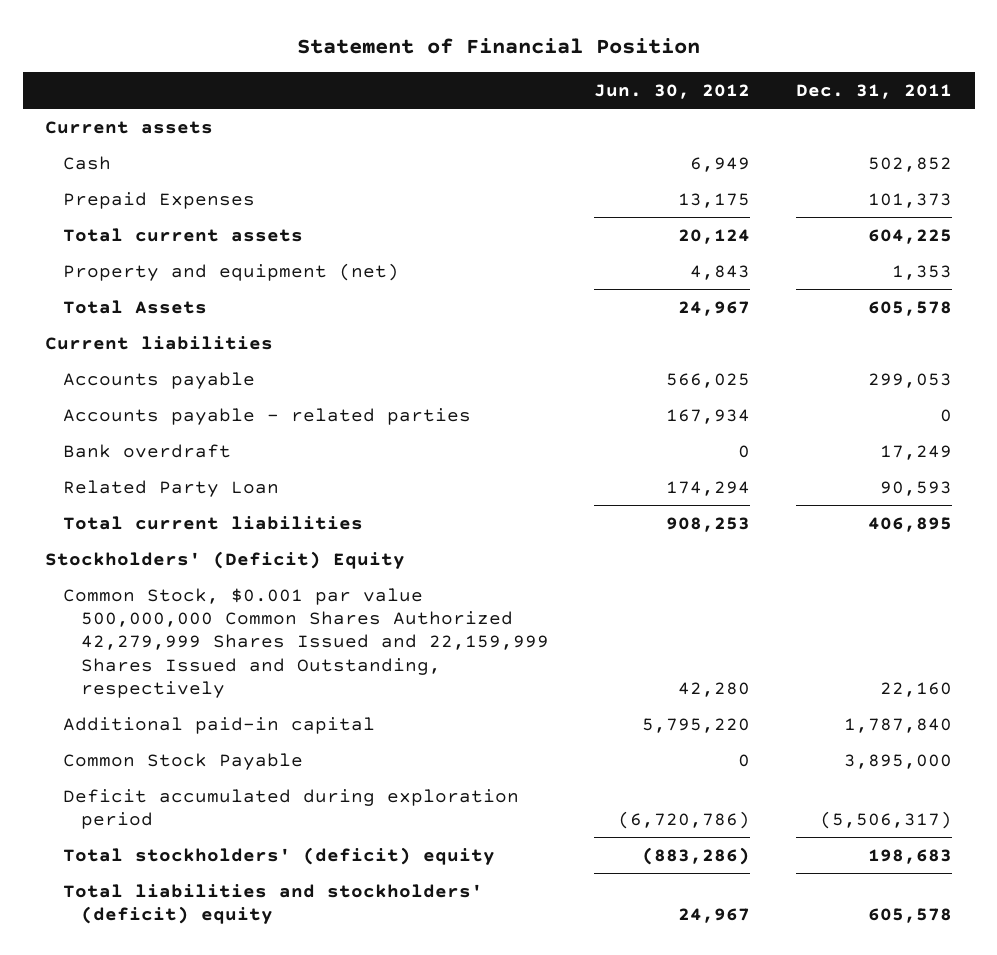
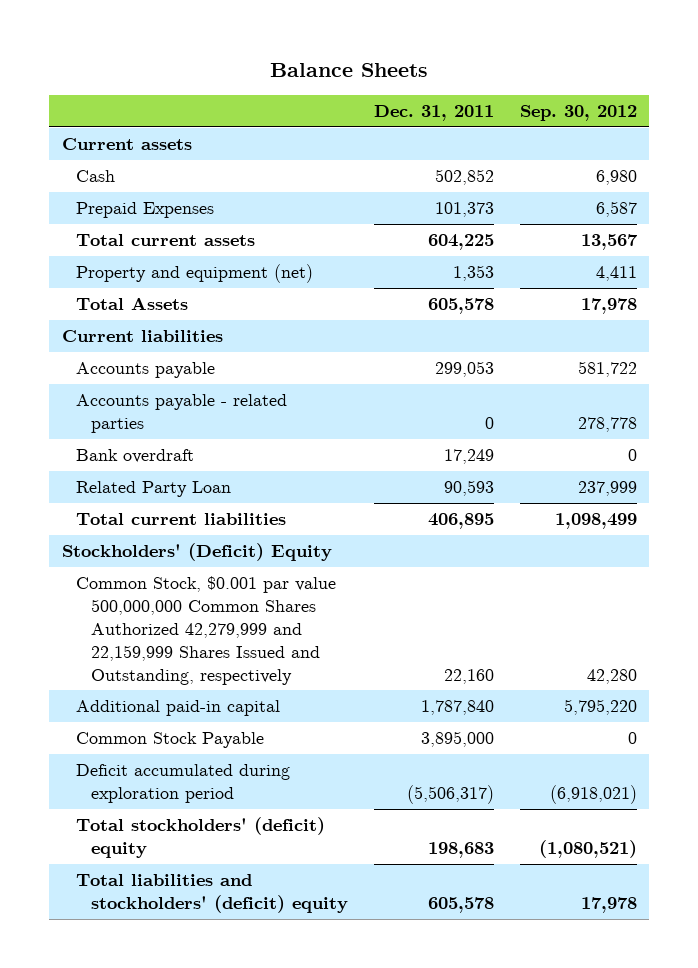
[296,37,700,54] Statement of Financial Position -> [270,62,429,77] Balance Sheets
[594,83,751,99] Jun. 30, 2012 -> none
none -> [519,105,637,122] Sep. 30, 2012
[63,587,549,699] Common Stock, $0.001 par value 500,000,000 Common Shares Authorized 42,279,999 Shares Issued and 22,159,999 Shares Issued and Outstanding, respectively -> [76,576,337,685] Common Stock, $0.001 par value 500,000,000 Common Shares Authorized 42,279,999 and 22,159,999 Shares Issued and Outstanding, respectively

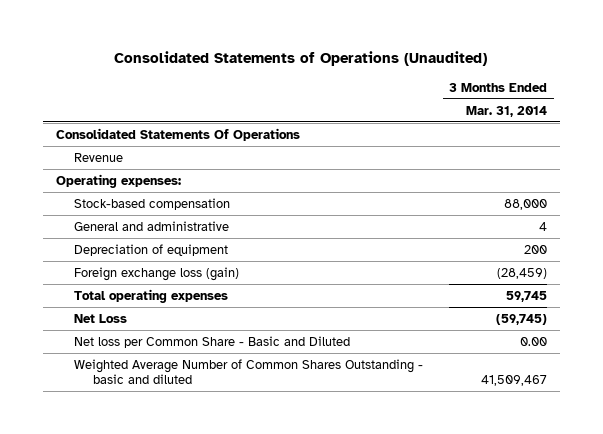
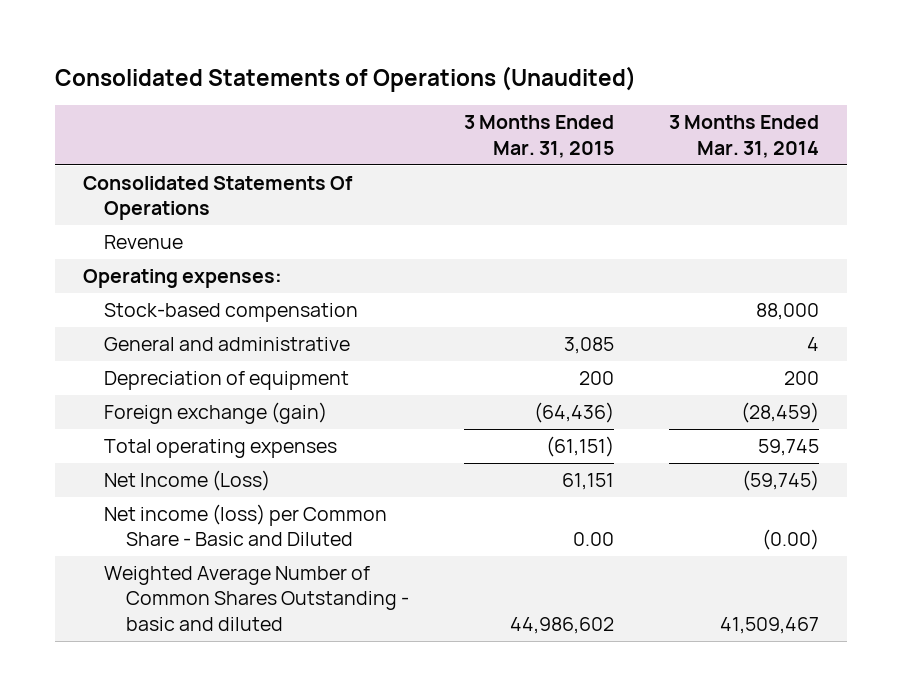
none -> [464,115,615,158] 3 Months Ended Mar. 31, 2015
[74,266,240,281] Foreign exchange loss (gain) -> [104,401,328,424] Foreign exchange (gain)
[74,313,128,323] Net Loss -> [104,469,271,491] Net Income (Loss)
[74,335,351,348] Net loss per Common Share - Basic and Diluted -> [104,503,388,547] Net income (loss) per Common Share - Basic and Diluted
[520,336,548,346] 0.00 -> [762,529,820,551] (0.00)

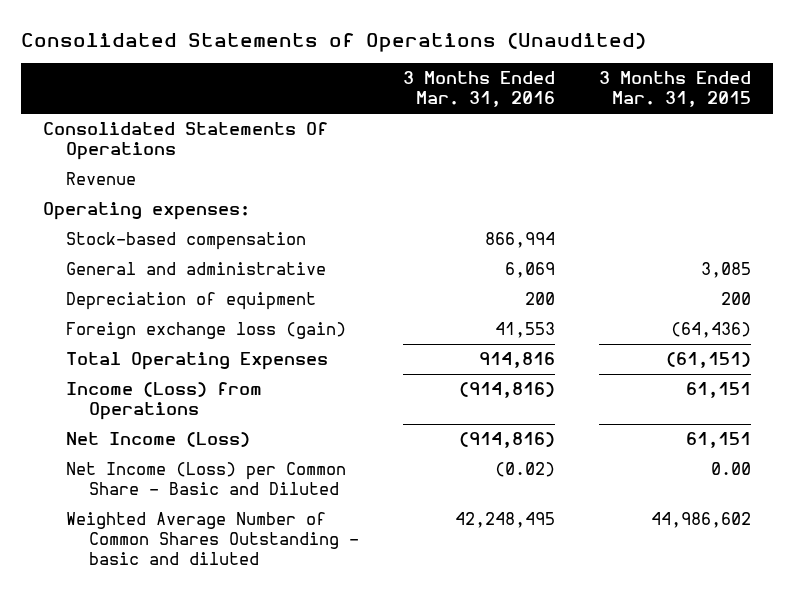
[669,115,820,158] 3 Months Ended Mar. 31, 2014 -> none
none -> [402,71,555,108] 3 Months Ended Mar. 31, 2016
[104,401,328,424] Foreign exchange (gain) -> [66,322,347,340] Foreign exchange loss (gain)
[104,438,338,458] Total operating expenses -> [66,352,329,371] Total Operating Expenses
none -> [66,382,263,421] Income (Loss) from Operations
[104,503,388,547] Net income (loss) per Common Share - Basic and Diluted -> [66,462,347,496] Net Income (Loss) per Common Share - Basic and Diluted

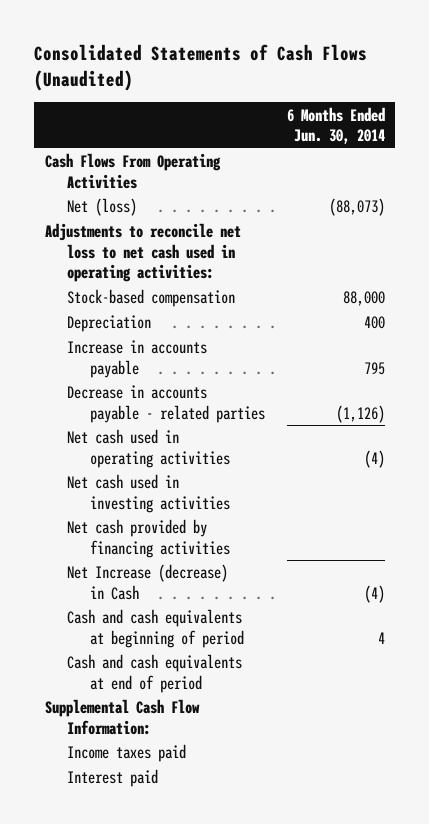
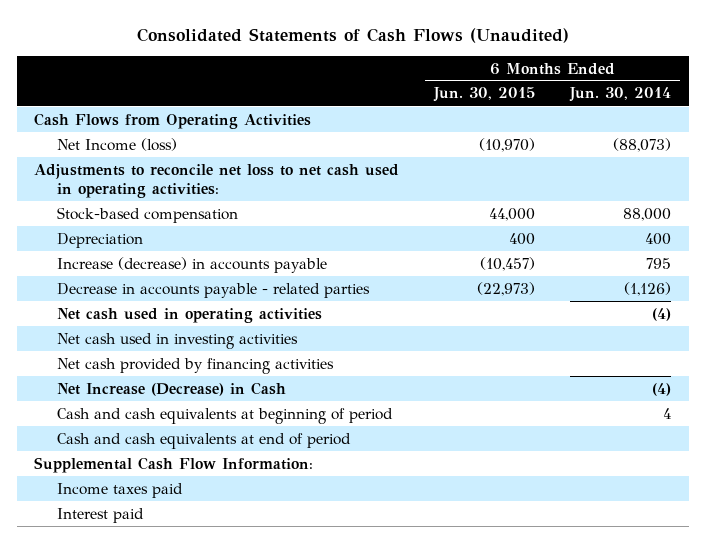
none -> [433,87,536,103] Jun. 30, 2015
[44,153,221,189] Cash Flows From Operating Activities -> [34,112,312,129] Cash Flows from Operating Activities
[67,198,138,217] Net (loss) -> [56,137,177,151] Net Income (loss)
[67,340,208,378] Increase in accounts payable -> [56,256,327,273] Increase (decrease) in accounts payable
[67,564,229,600] Net Increase (decrease) in Cash -> [56,381,286,396] Net Increase (Decrease) in Cash

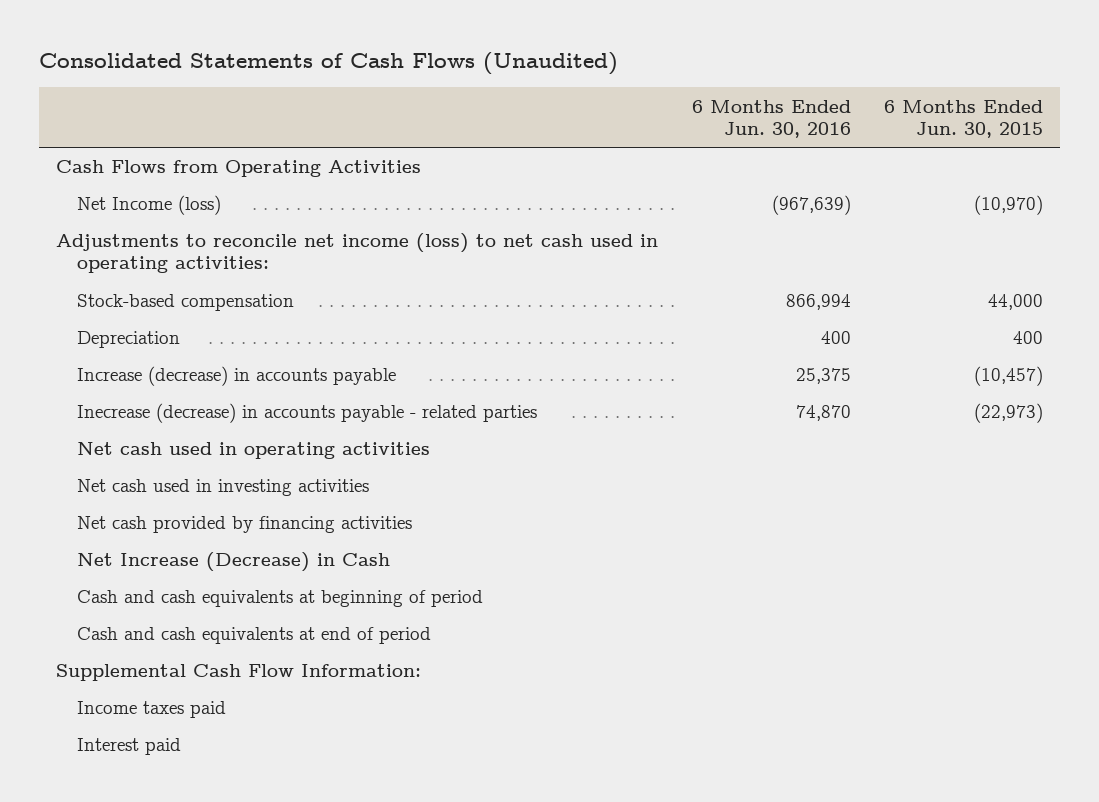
[569,87,672,103] Jun. 30, 2014 -> none
none -> [691,99,851,138] 6 Months Ended Jun. 30, 2016
[34,163,400,198] Adjustments to reconcile net loss to net cash used in operating activities: -> [55,233,658,274] Adjustments to reconcile net income (loss) to net cash used in operating activities:
[56,282,370,298] Decrease in accounts payable - related parties -> [77,403,538,424] Inecrease (decrease) in accounts payable - related parties

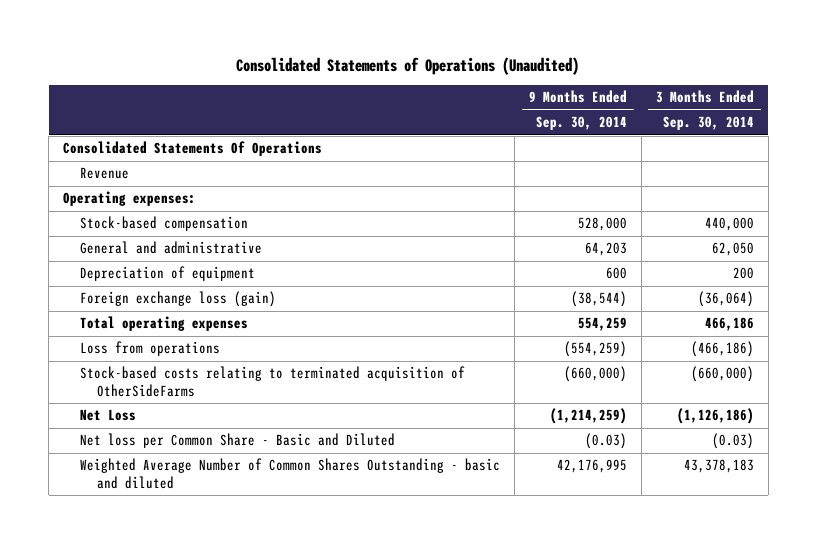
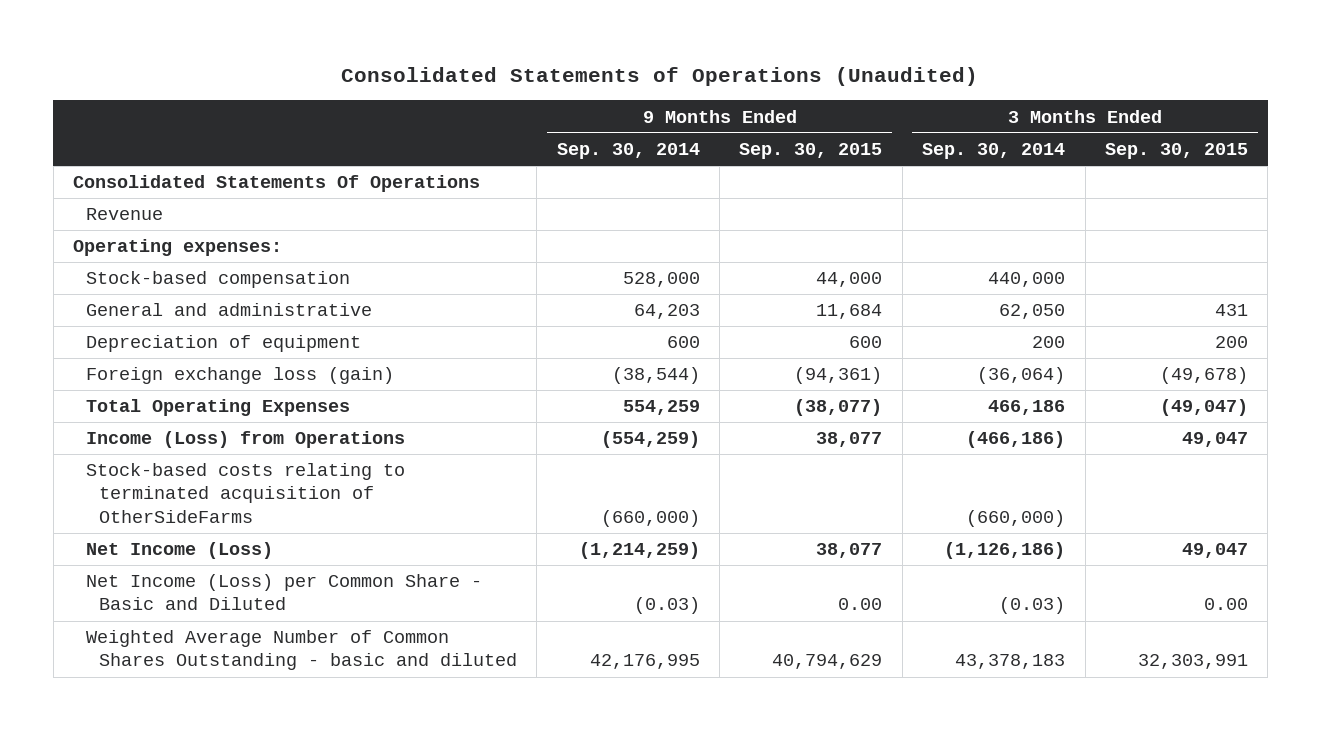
none -> [739,143,883,160] Sep. 30, 2015
none -> [1104,143,1248,160] Sep. 30, 2015
[80,316,249,332] Total operating expenses -> [86,399,351,417] Total Operating Expenses
[80,341,221,357] Loss from operations -> [86,431,406,449] Income (Loss) from Operations
[80,409,137,422] Net Loss -> [86,542,274,560] Net Income (Loss)
[80,433,396,449] Net loss per Common Share - Basic and Diluted -> [86,574,483,611] Net Income (Loss) per Common Share - Basic and Diluted

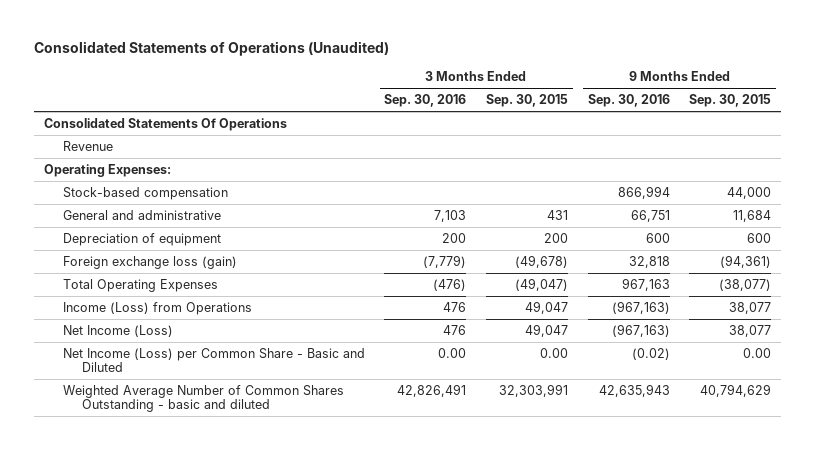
[556,143,700,160] Sep. 30, 2014 -> none
[922,143,1066,160] Sep. 30, 2014 -> none
none -> [384,94,467,108] Sep. 30, 2016
none -> [587,94,670,108] Sep. 30, 2016
[73,239,283,257] Operating expenses: -> [43,163,171,177] Operating Expenses:
[86,463,406,523] Stock-based costs relating to terminated acquisition of OtherSideFarms -> none

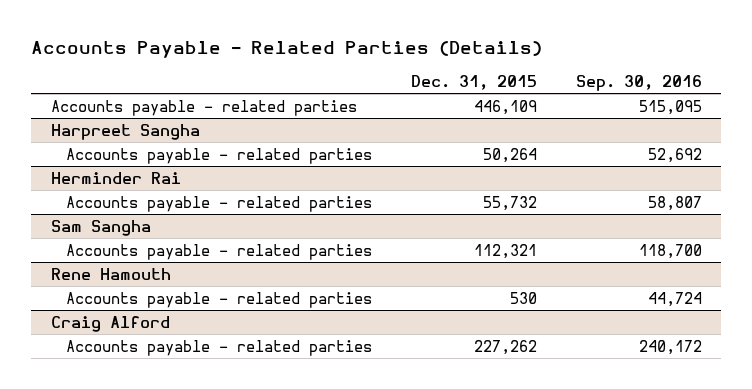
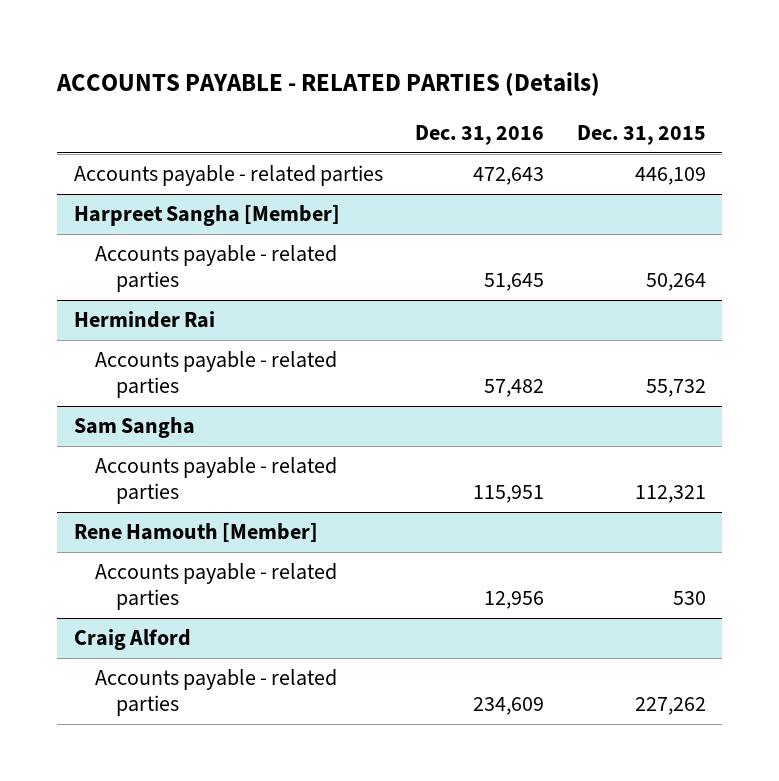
[31,41,543,59] Accounts Payable - Related Parties (Details) -> [56,72,601,97] ACCOUNTS PAYABLE - RELATED PARTIES (Details)
[575,74,702,91] Sep. 30, 2016 -> none
none -> [415,125,545,146] Dec. 31, 2016
[50,123,200,140] Harpreet Sangha -> [73,205,340,227] Harpreet Sangha [Member]
[50,267,171,280] Rene Hamouth -> [73,523,318,543] Rene Hamouth [Member]

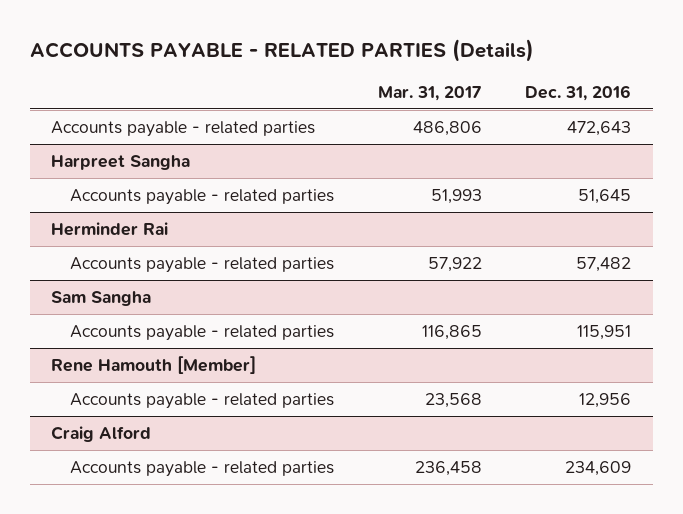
[576,125,706,146] Dec. 31, 2015 -> none
none -> [377,85,482,101] Mar. 31, 2017
[73,205,340,227] Harpreet Sangha [Member] -> [51,154,191,170] Harpreet Sangha

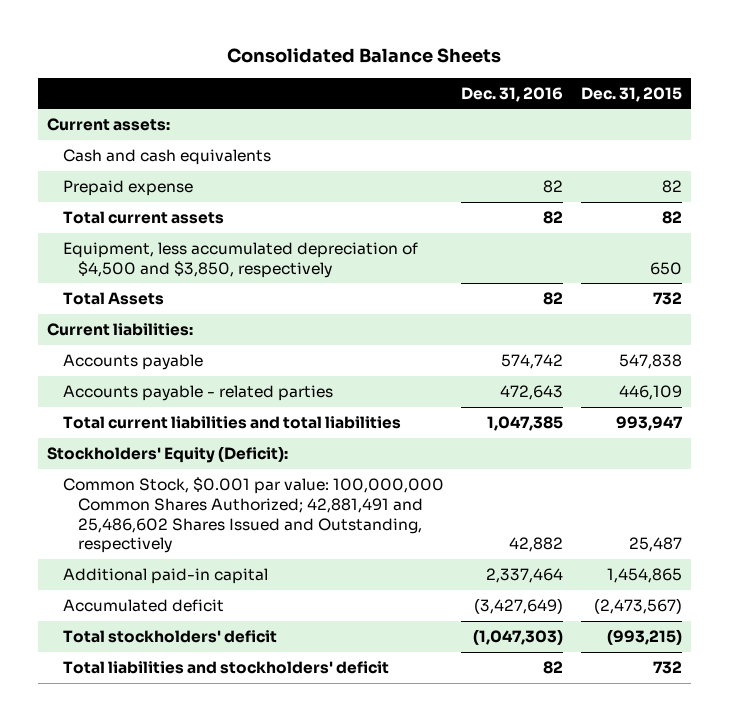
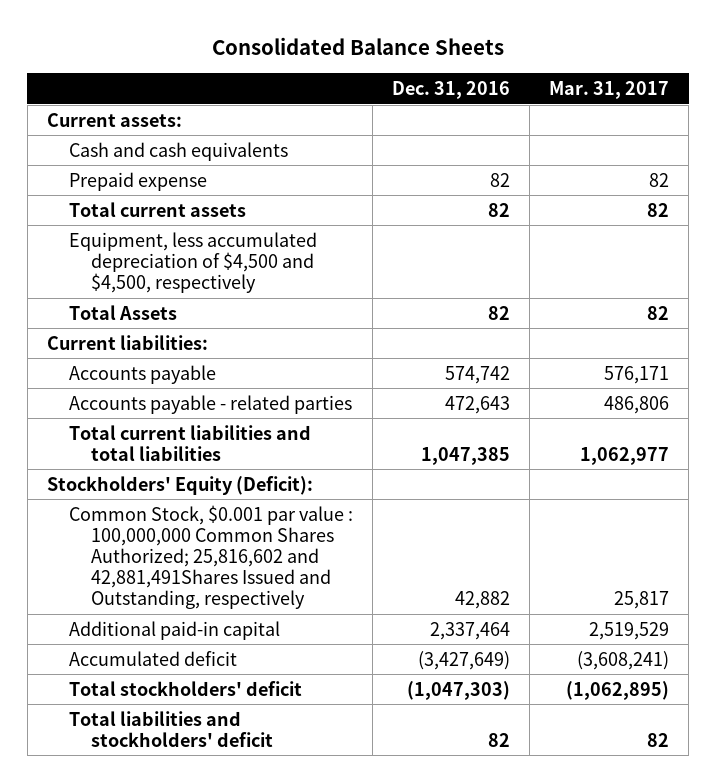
[581,86,683,102] Dec. 31, 2015 -> none
none -> [549,80,670,99] Mar. 31, 2017
[62,241,418,278] Equipment, less accumulated depreciation of $4,500 and $3,850, respectively -> [68,231,317,293] Equipment, less accumulated depreciation of $4,500 and $4,500, respectively
[62,476,444,554] Common Stock, $0.001 par value: 100,000,000 Common Shares Authorized; 42,881,491 and 25,486,602 Shares Issued and Outstanding, respectively -> [68,504,353,610] Common Stock, $0.001 par value : 100,000,000 Common Shares Authorized; 25,816,602 and 42,881,491Shares Issued and Outstanding, respectively

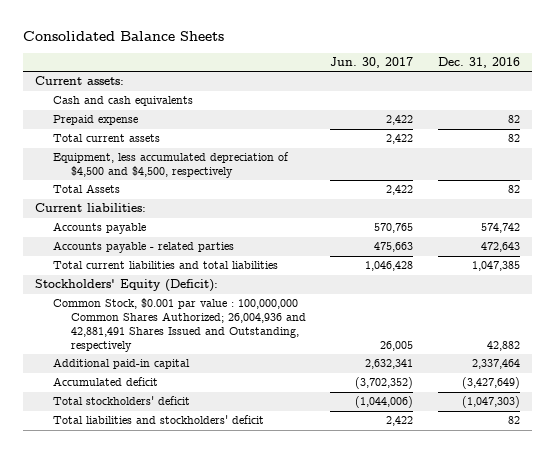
[549,80,670,99] Mar. 31, 2017 -> none
none -> [330,56,414,68] Jun. 30, 2017
[68,504,353,610] Common Stock, $0.001 par value : 100,000,000 Common Shares Authorized; 25,816,602 and 42,881,491Shares Issued and Outstanding, respectively -> [53,298,306,352] Common Stock, $0.001 par value : 100,000,000 Common Shares Authorized; 26,004,936 and 42,881,491 Shares Issued and Outstanding, respectively

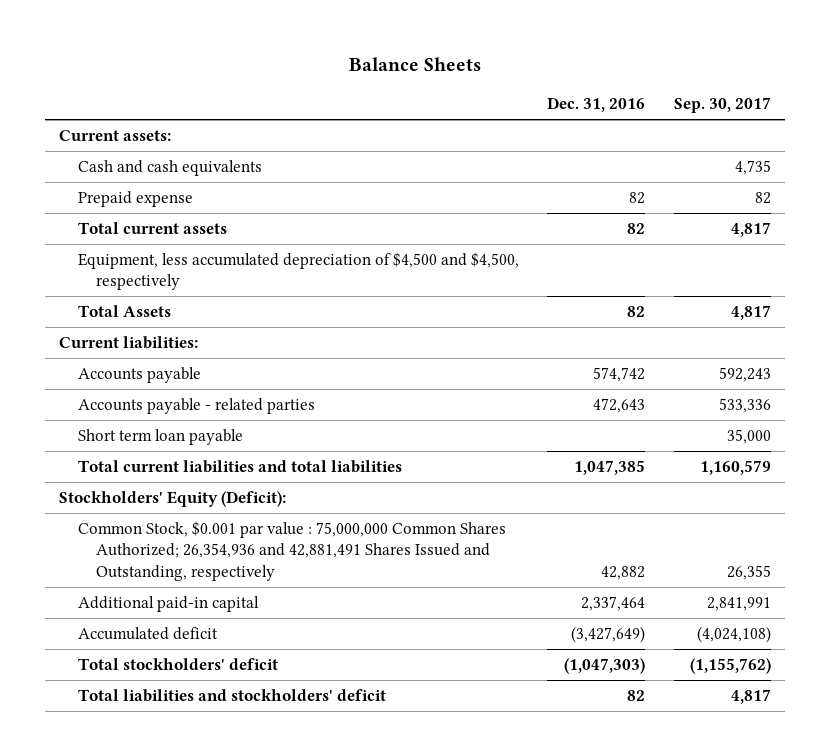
[22,31,224,42] Consolidated Balance Sheets -> [348,57,481,72] Balance Sheets
[330,56,414,68] Jun. 30, 2017 -> none
none -> [673,97,771,114] Sep. 30, 2017
none -> [77,428,243,445] Short term loan payable
[53,298,306,352] Common Stock, $0.001 par value : 100,000,000 Common Shares Authorized; 26,004,936 and 42,881,491 Shares Issued and Outstanding, respectively -> [77,520,506,581] Common Stock, $0.001 par value : 75,000,000 Common Shares Authorized; 26,354,936 and 42,881,491 Shares Issued and Outstanding, respectively

